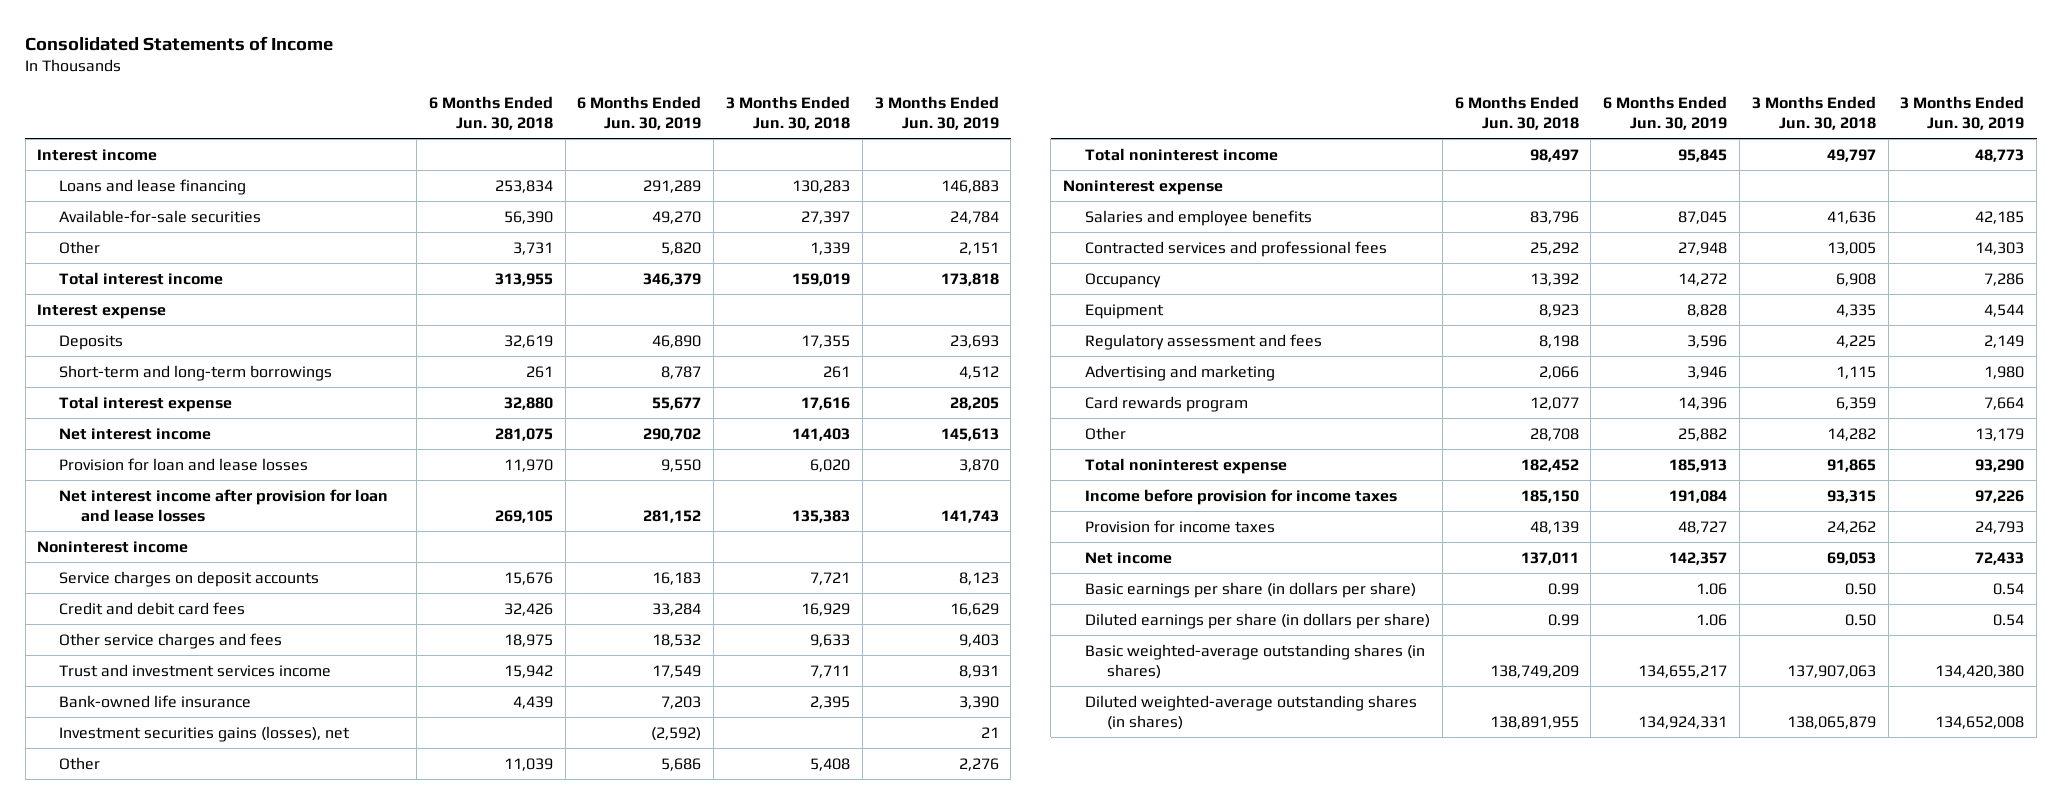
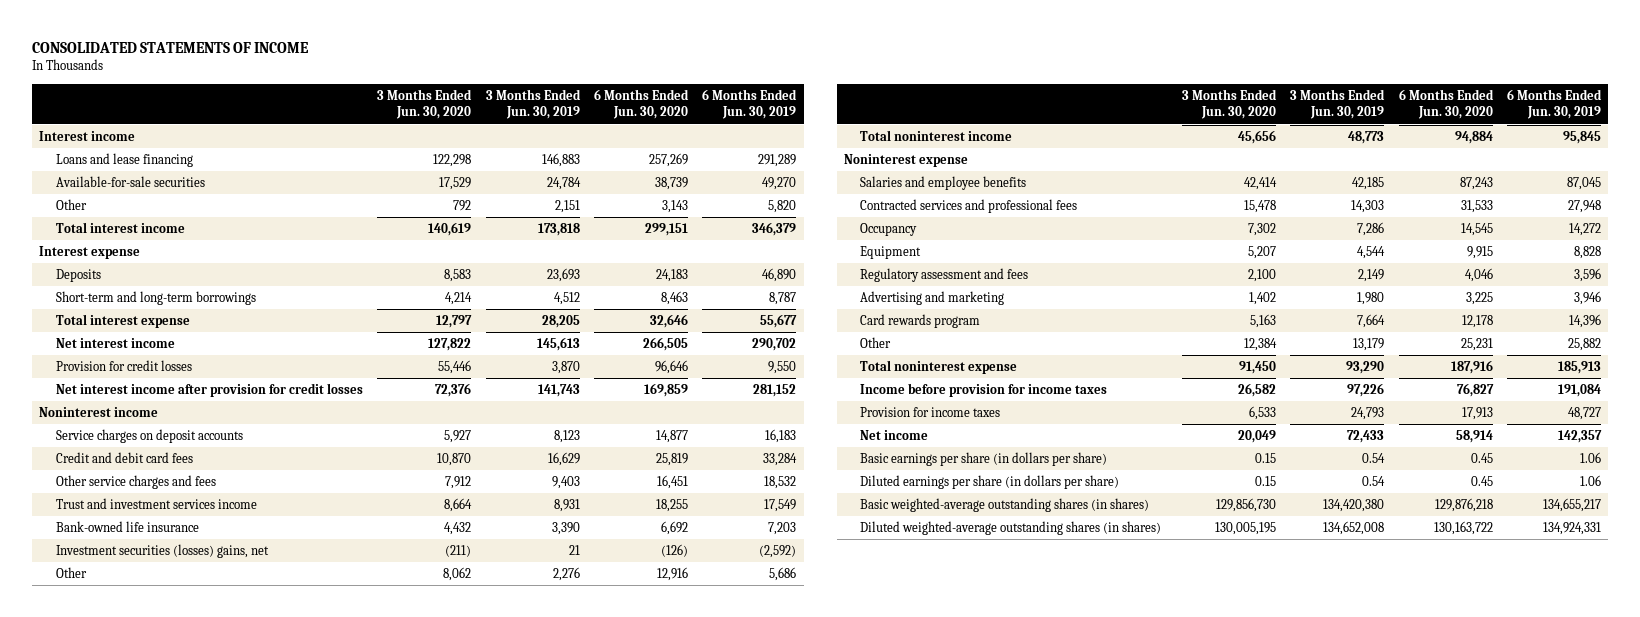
[25,35,334,51] Consolidated Statements of Income -> [32,41,310,53] CONSOLIDATED STATEMENTS OF INCOME
[428,95,553,131] 6 Months Ended Jun. 30, 2018 -> none
[726,95,851,131] 3 Months Ended Jun. 30, 2018 -> none
none -> [377,88,473,120] 3 Months Ended Jun. 30, 2020
none -> [593,88,689,120] 6 Months Ended Jun. 30, 2020
[59,457,309,471] Provision for loan and lease losses -> [55,360,192,372] Provision for credit losses
[59,488,389,522] Net interest income after provision for loan and lease losses -> [55,383,363,398] Net interest income after provision for credit losses
[59,725,351,742] Investment securities gains (losses), net -> [55,544,269,559] Investment securities (losses) gains, net

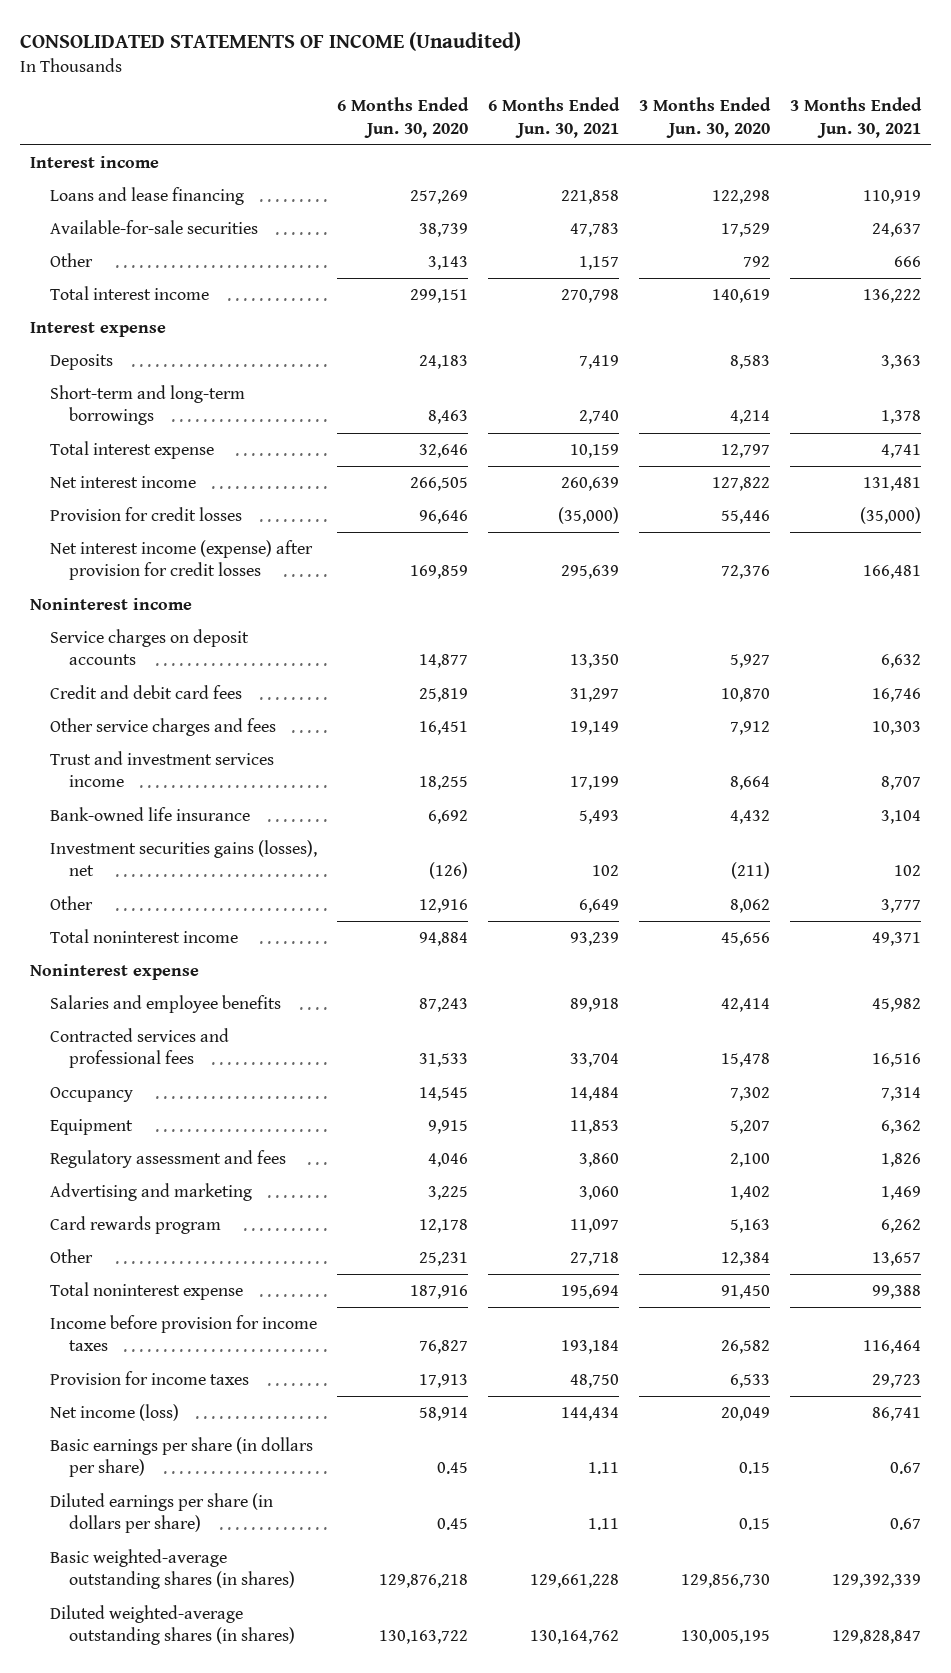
[32,41,310,53] CONSOLIDATED STATEMENTS OF INCOME -> [20,31,522,51] CONSOLIDATED STATEMENTS OF INCOME (Unaudited)
[485,88,581,120] 3 Months Ended Jun. 30, 2019 -> none
[702,88,798,120] 6 Months Ended Jun. 30, 2019 -> none
none -> [487,97,620,138] 6 Months Ended Jun. 30, 2021
none -> [789,97,922,138] 3 Months Ended Jun. 30, 2021
[55,383,363,398] Net interest income after provision for credit losses -> [49,540,313,581] Net interest income (expense) after provision for credit losses
[55,544,269,559] Investment securities (losses) gains, net -> [49,840,317,877] Investment securities gains (losses), net
[860,430,929,441] Net income -> [49,1404,179,1422] Net income (loss)

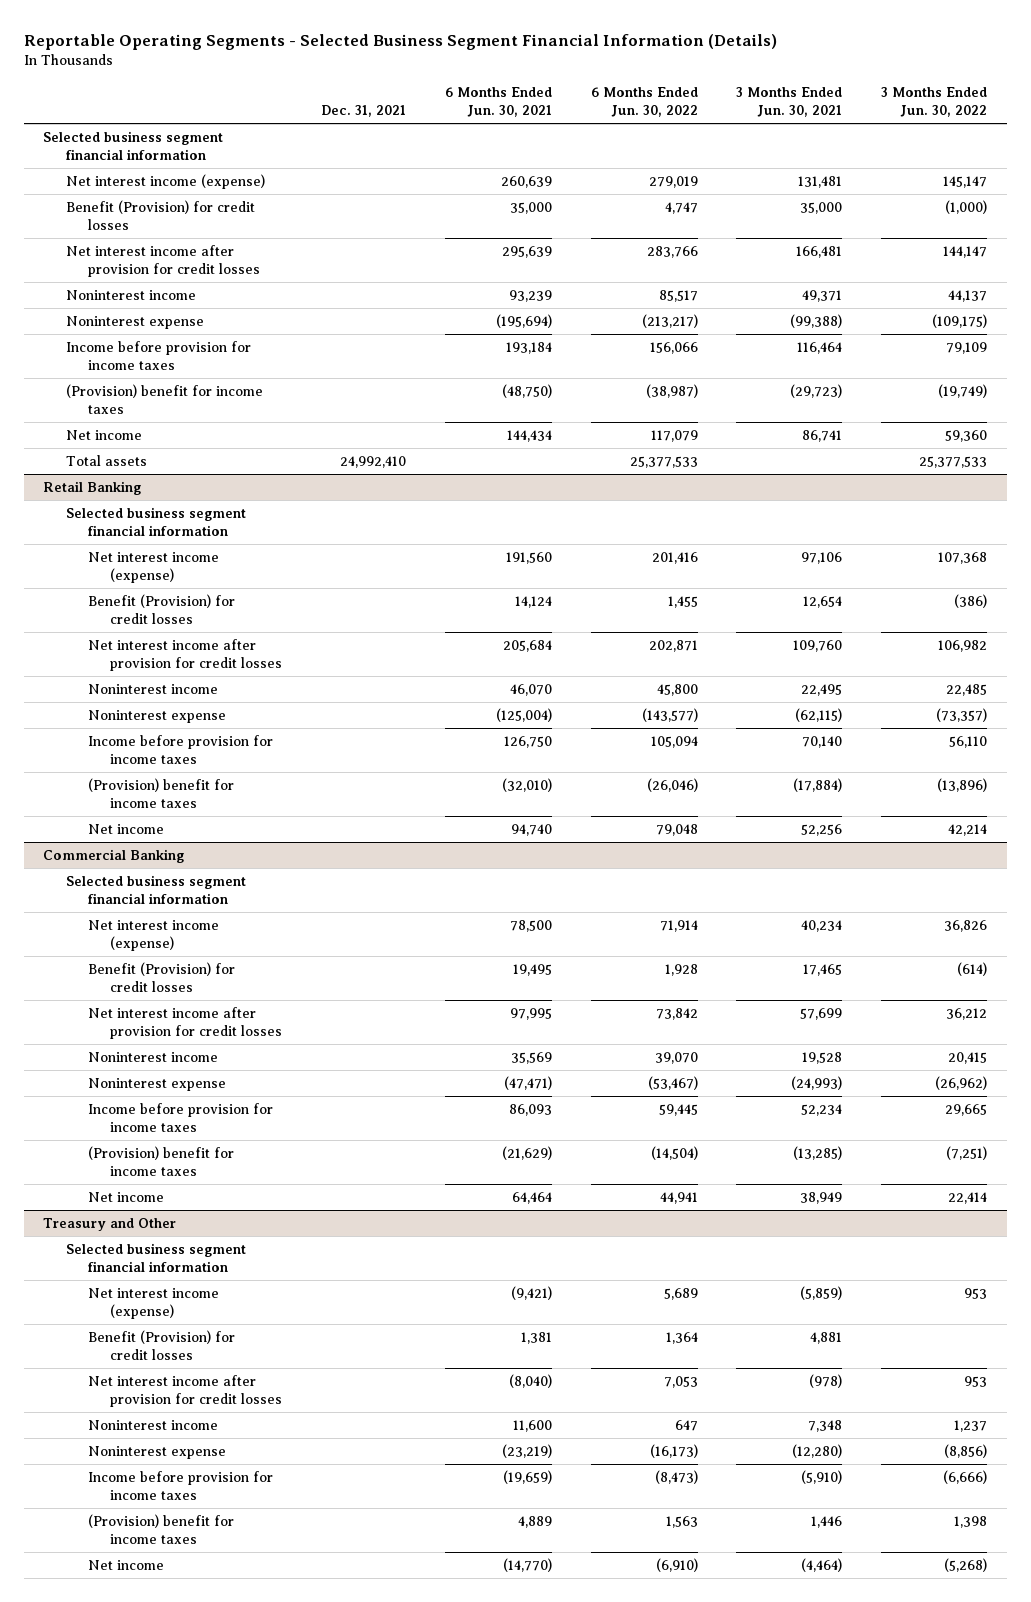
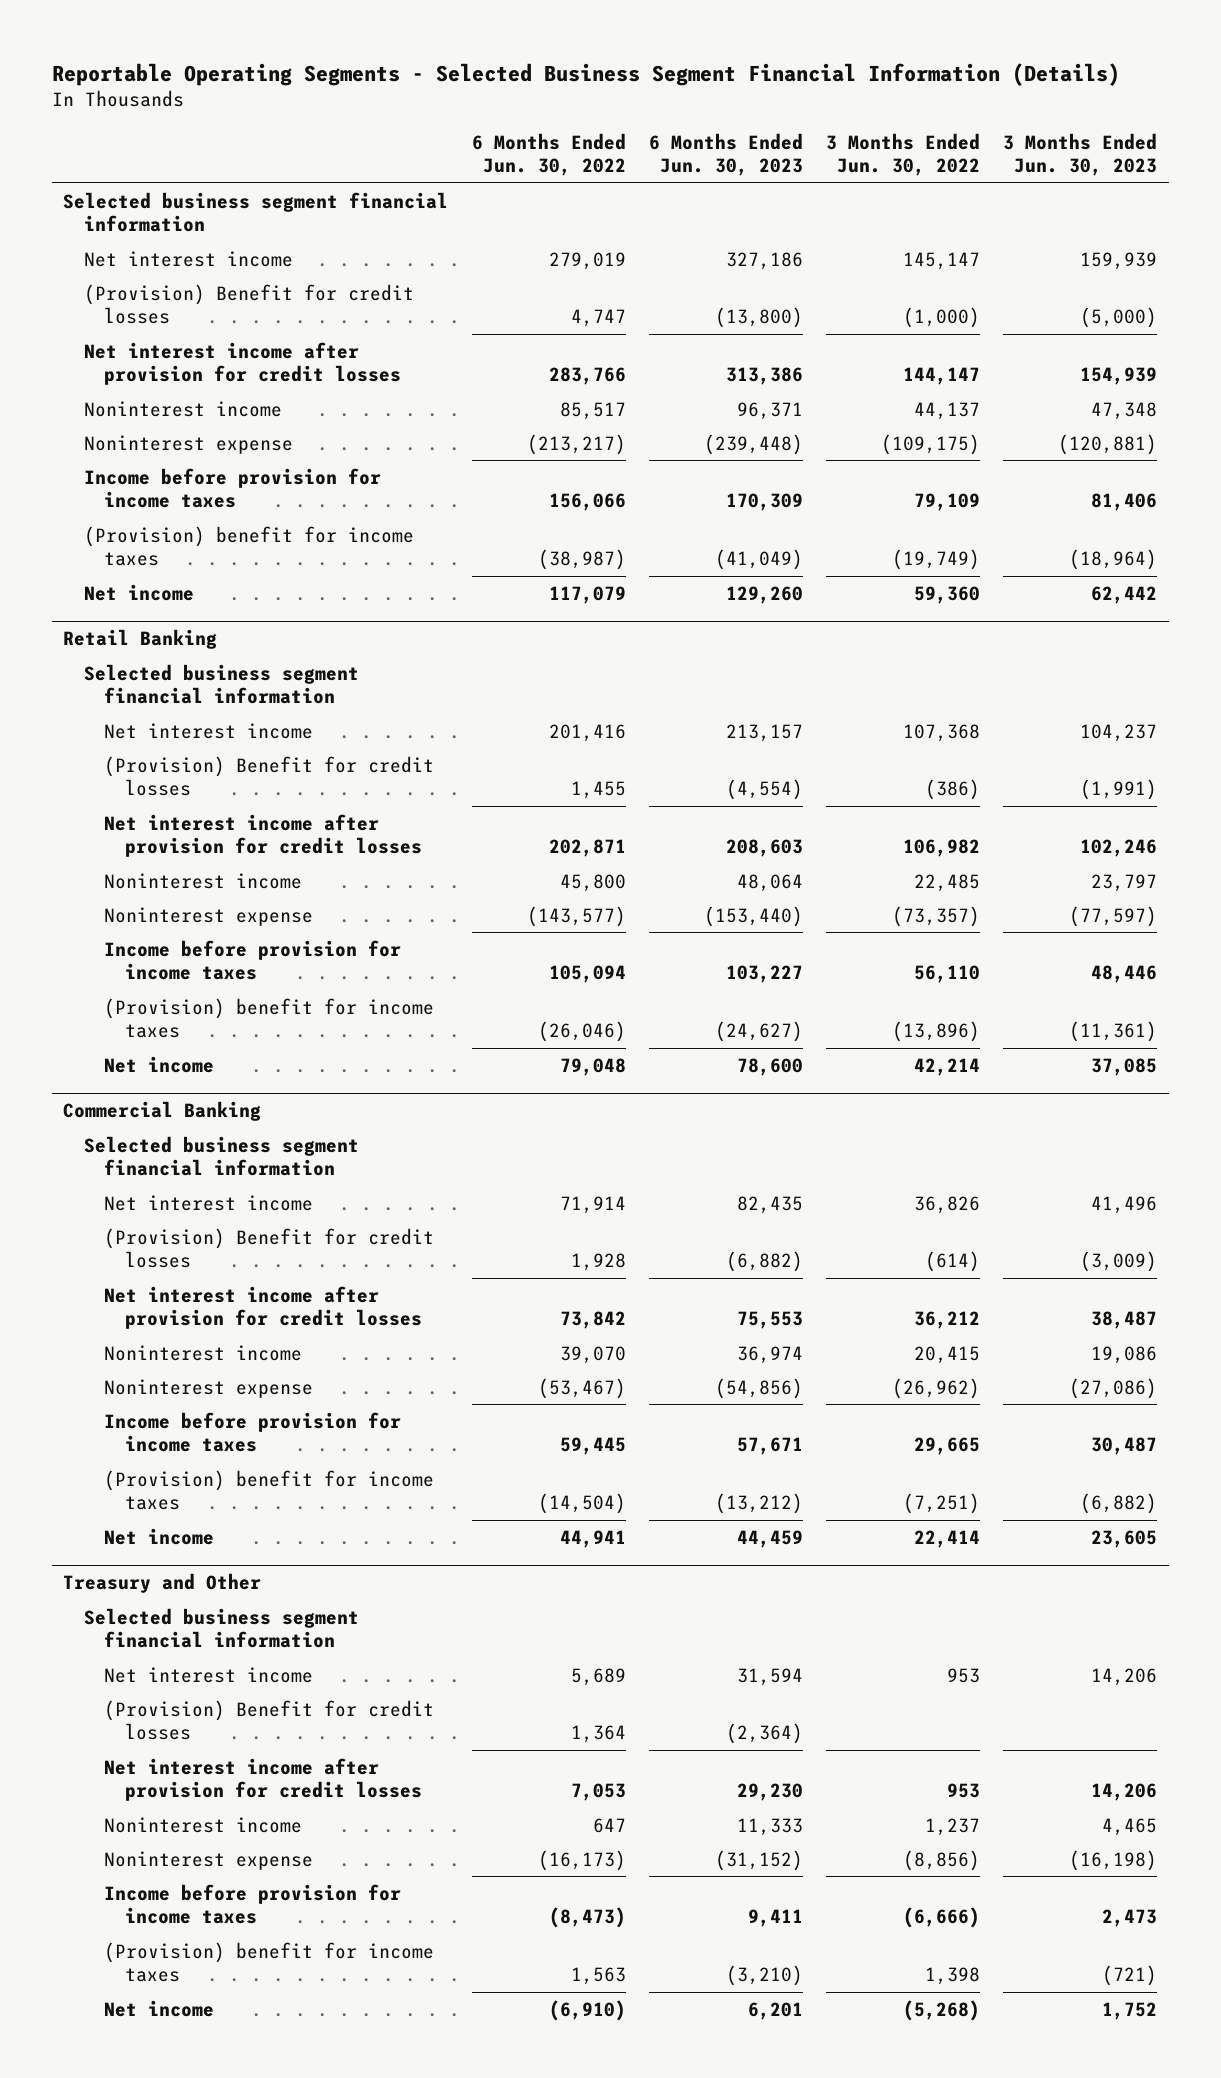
[321,105,407,118] Dec. 31, 2021 -> none
[444,87,552,118] 6 Months Ended Jun. 30, 2021 -> none
[736,87,843,118] 3 Months Ended Jun. 30, 2021 -> none
none -> [648,132,803,176] 6 Months Ended Jun. 30, 2023
none -> [1003,132,1158,176] 3 Months Ended Jun. 30, 2023
[65,173,265,189] Net interest income (expense) -> [83,250,293,267] Net interest income
[65,199,255,230] Benefit (Provision) for credit losses -> [83,283,414,324] (Provision) Benefit for credit losses
[65,454,147,466] Total assets -> none
[87,551,219,583] Net interest income (expense) -> [104,722,314,739] Net interest income
[87,593,235,624] Benefit (Provision) for credit losses -> [104,755,435,796] (Provision) Benefit for credit losses
[87,919,219,951] Net interest income (expense) -> [104,1194,314,1211] Net interest income
[87,961,235,992] Benefit (Provision) for credit losses -> [104,1227,435,1268] (Provision) Benefit for credit losses
[87,1287,219,1319] Net interest income (expense) -> [104,1666,314,1683] Net interest income
[87,1329,235,1360] Benefit (Provision) for credit losses -> [104,1699,435,1740] (Provision) Benefit for credit losses

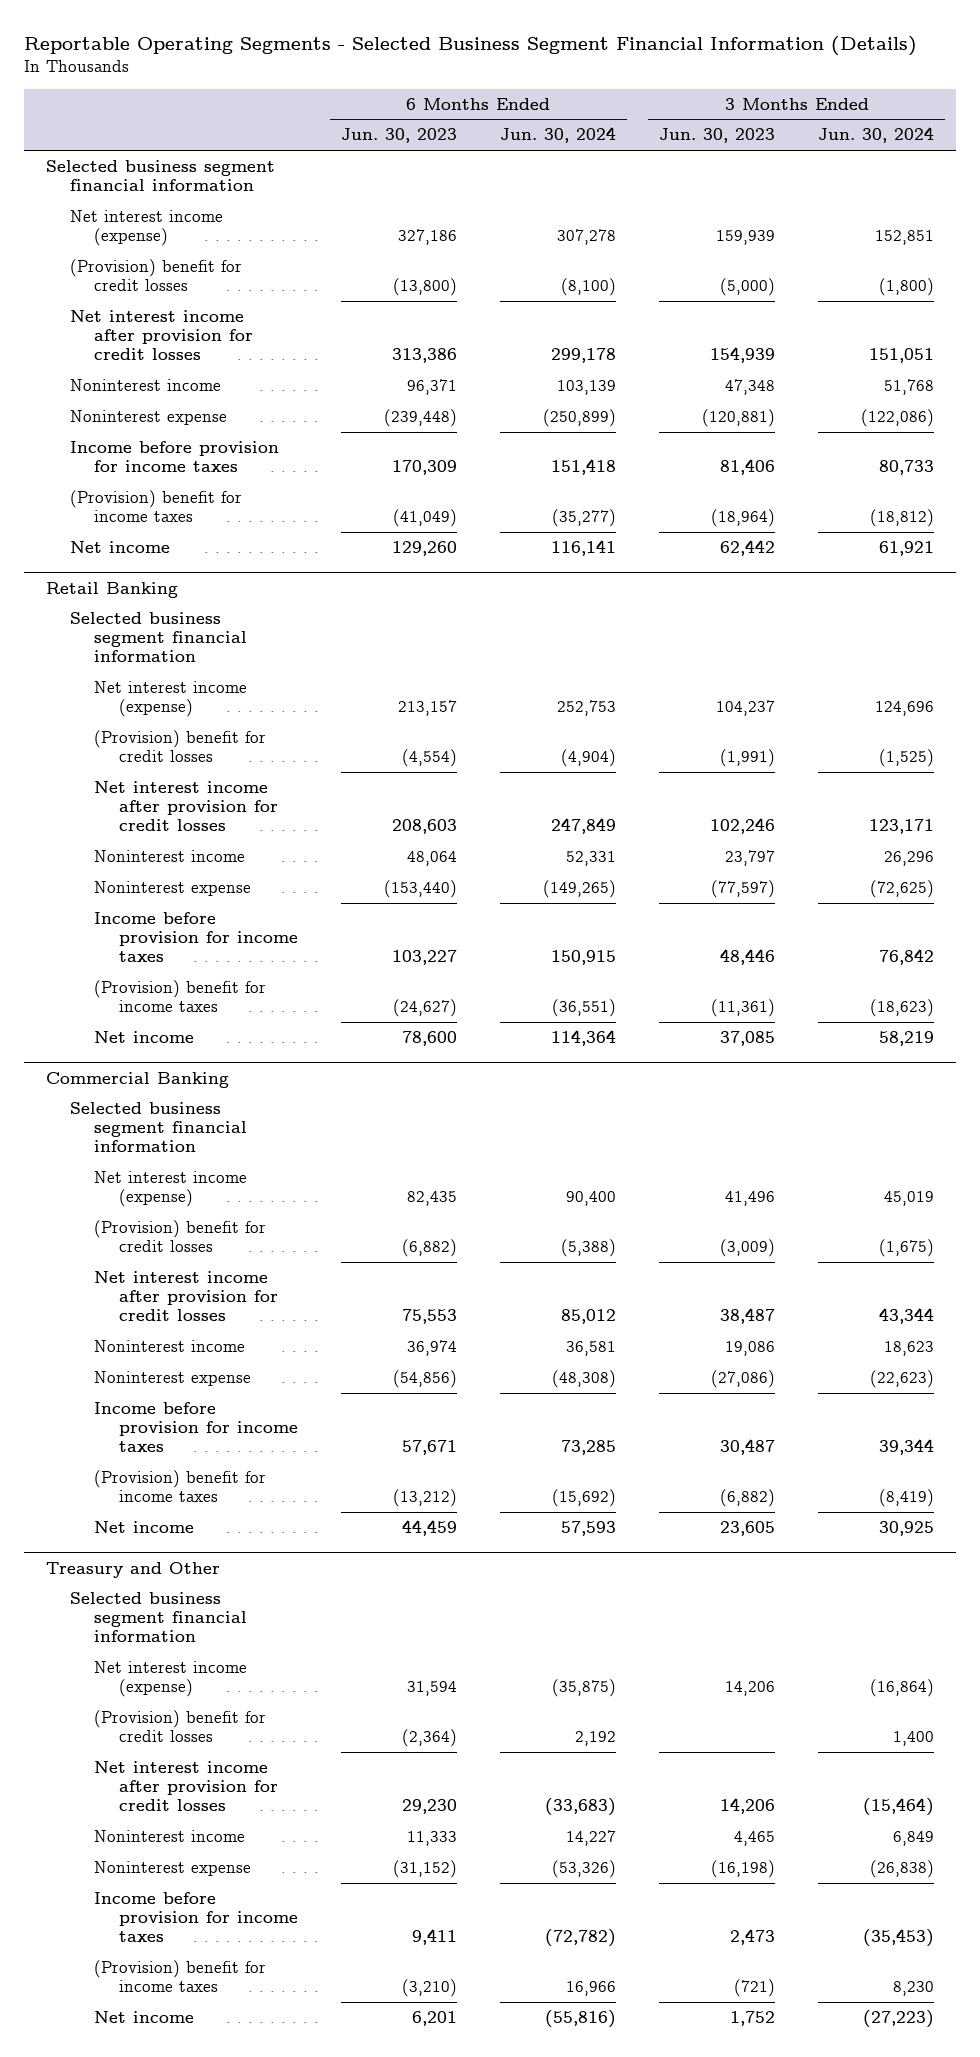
[471,132,626,176] 6 Months Ended Jun. 30, 2022 -> none
[826,132,981,176] 3 Months Ended Jun. 30, 2022 -> none
none -> [500,127,617,144] Jun. 30, 2024
none -> [818,127,935,144] Jun. 30, 2024
[83,250,293,267] Net interest income -> [69,210,223,247] Net interest income (expense)
[83,283,414,324] (Provision) Benefit for credit losses -> [69,259,242,292] (Provision) benefit for credit losses
[104,722,314,739] Net interest income -> [94,681,248,718] Net interest income (expense)
[104,755,435,796] (Provision) Benefit for credit losses -> [94,730,267,763] (Provision) benefit for credit losses
[104,1194,314,1211] Net interest income -> [94,1171,248,1208] Net interest income (expense)
[104,1227,435,1268] (Provision) Benefit for credit losses -> [94,1220,267,1253] (Provision) benefit for credit losses
[104,1666,314,1683] Net interest income -> [94,1661,248,1698] Net interest income (expense)
[104,1699,435,1740] (Provision) Benefit for credit losses -> [94,1710,267,1743] (Provision) benefit for credit losses

